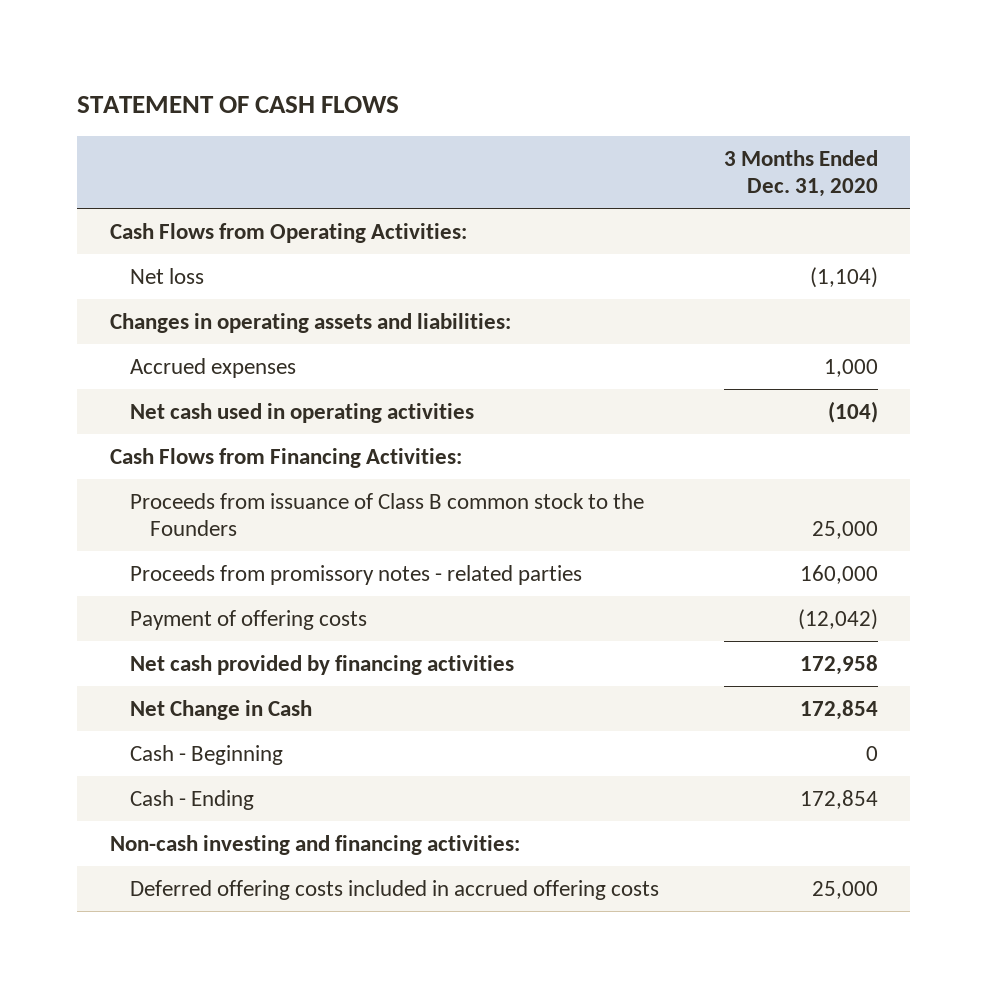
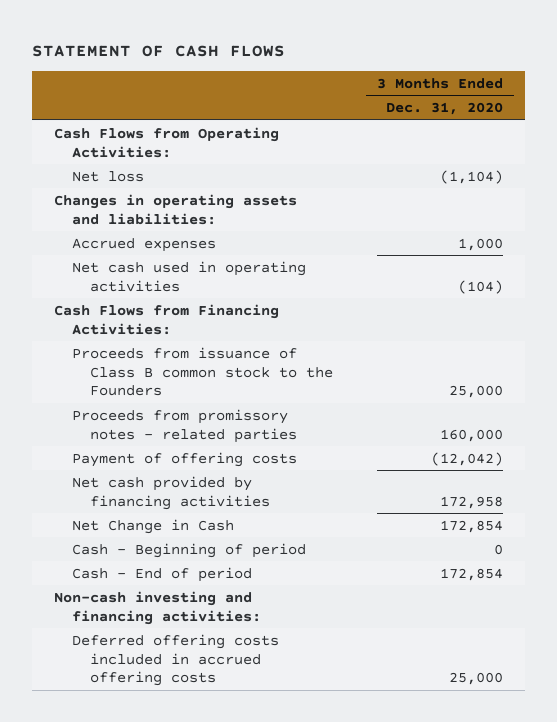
[129,745,283,766] Cash - Beginning -> [71,542,306,558] Cash - Beginning of period
[129,790,254,811] Cash - Ending -> [71,566,252,582] Cash - End of period

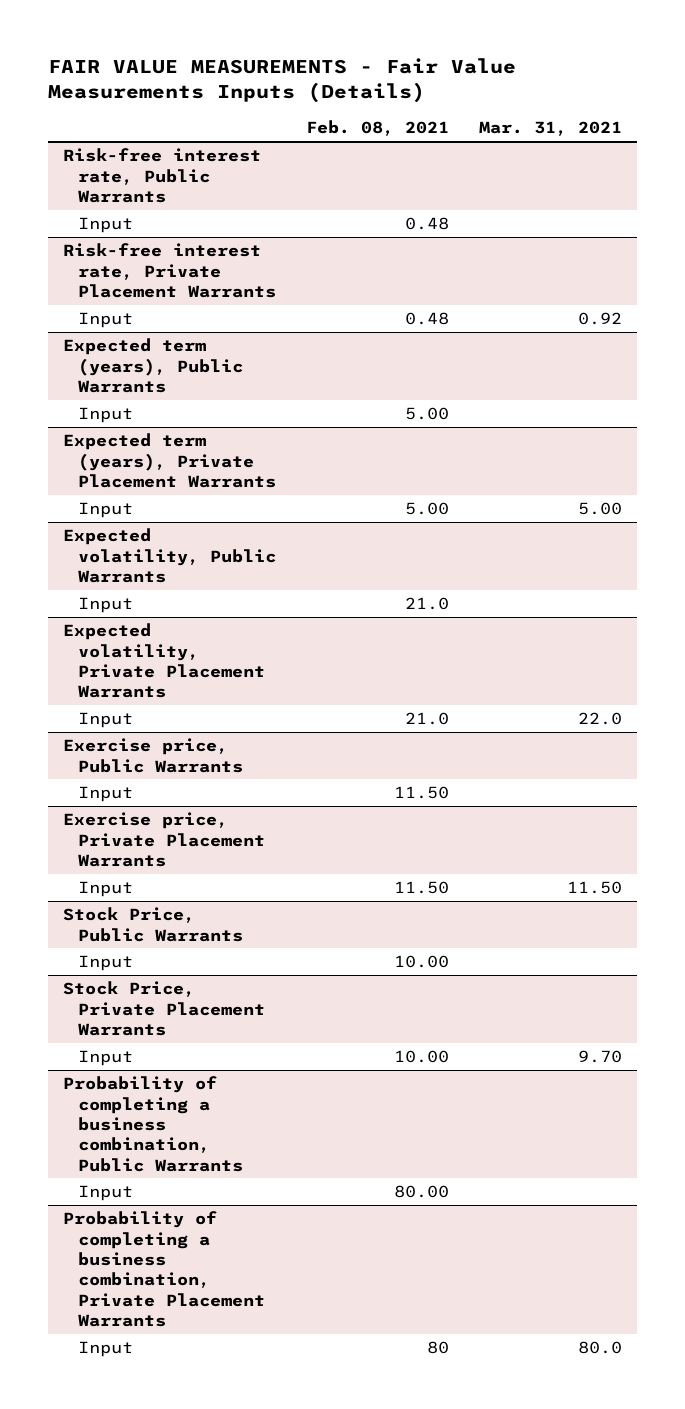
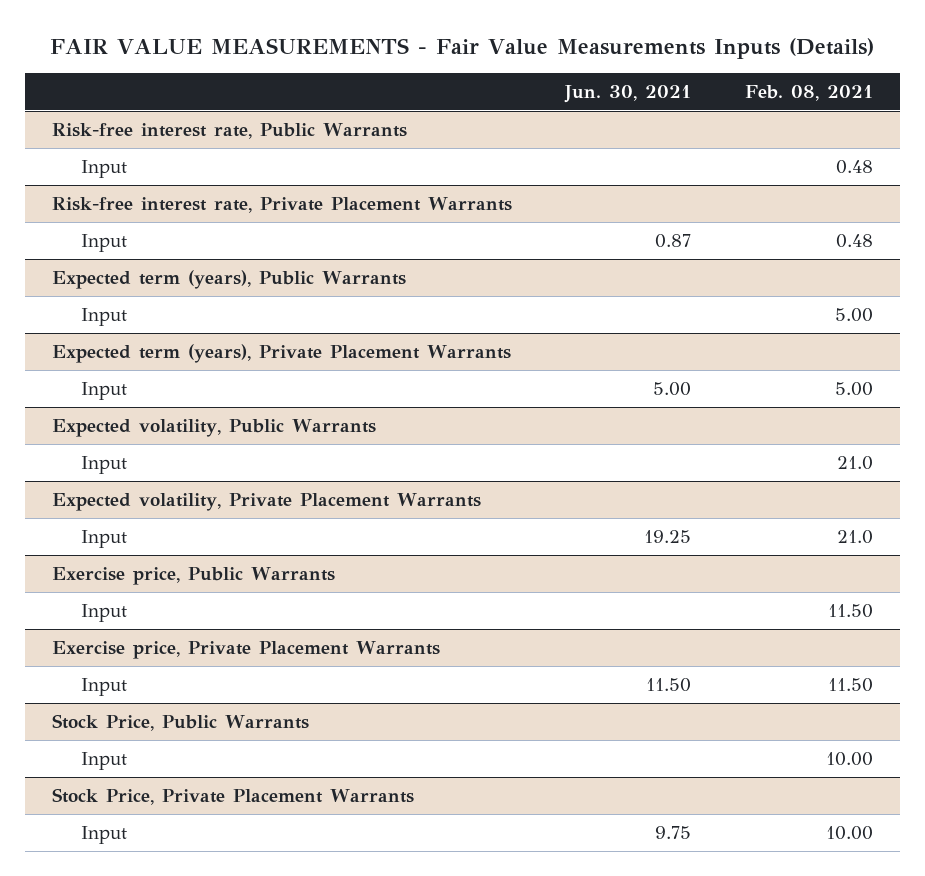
[479,121,623,137] Mar. 31, 2021 -> none
none -> [564,85,692,104] Jun. 30, 2021
[62,1076,244,1172] Probability of completing a business combination, Public Warrants -> none
[78,1185,134,1202] Input -> none
[62,1211,266,1327] Probability of completing a business combination, Private Placement Warrants -> none
[78,1341,134,1358] Input -> none

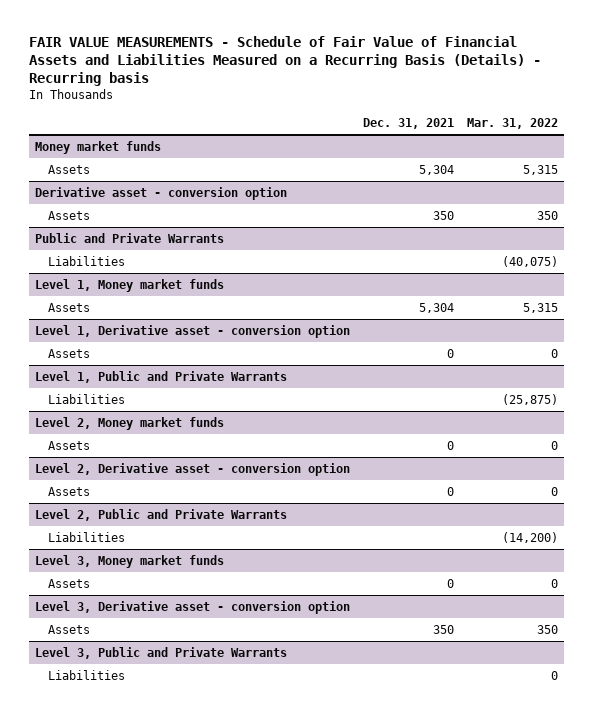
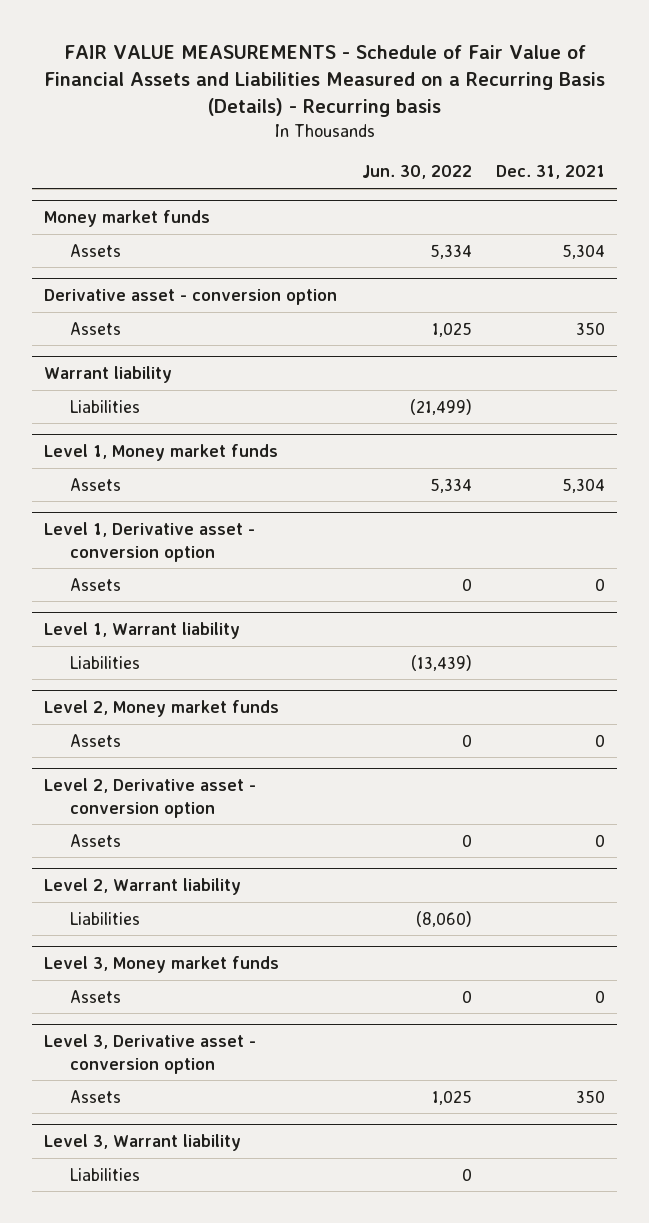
[466,117,558,129] Mar. 31, 2022 -> none
none -> [361,165,472,180] Jun. 30, 2022
[35,232,225,243] Public and Private Warrants -> [44,366,173,384] Warrant liability
[35,370,288,383] Level 1, Public and Private Warrants -> none
none -> [44,622,241,640] Level 1, Warrant liability
[35,508,288,521] Level 2, Public and Private Warrants -> none
none -> [44,878,242,896] Level 2, Warrant liability
[35,646,288,659] Level 3, Public and Private Warrants -> none
none -> [44,1134,242,1152] Level 3, Warrant liability

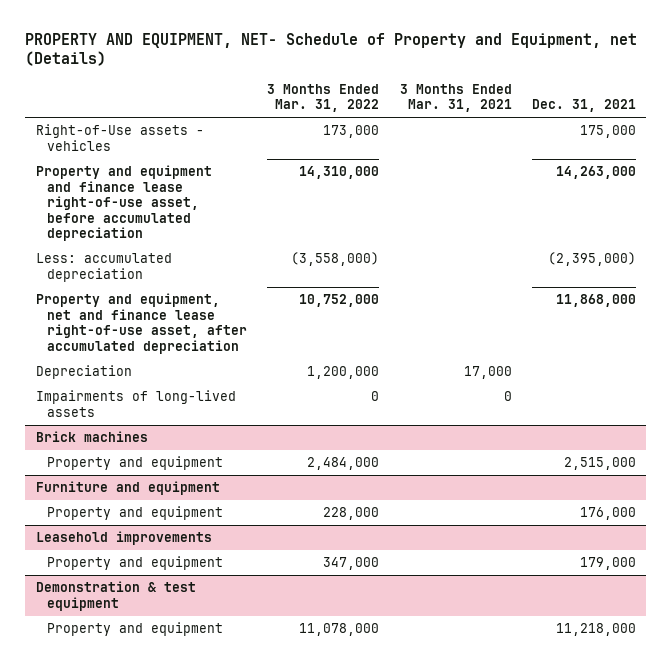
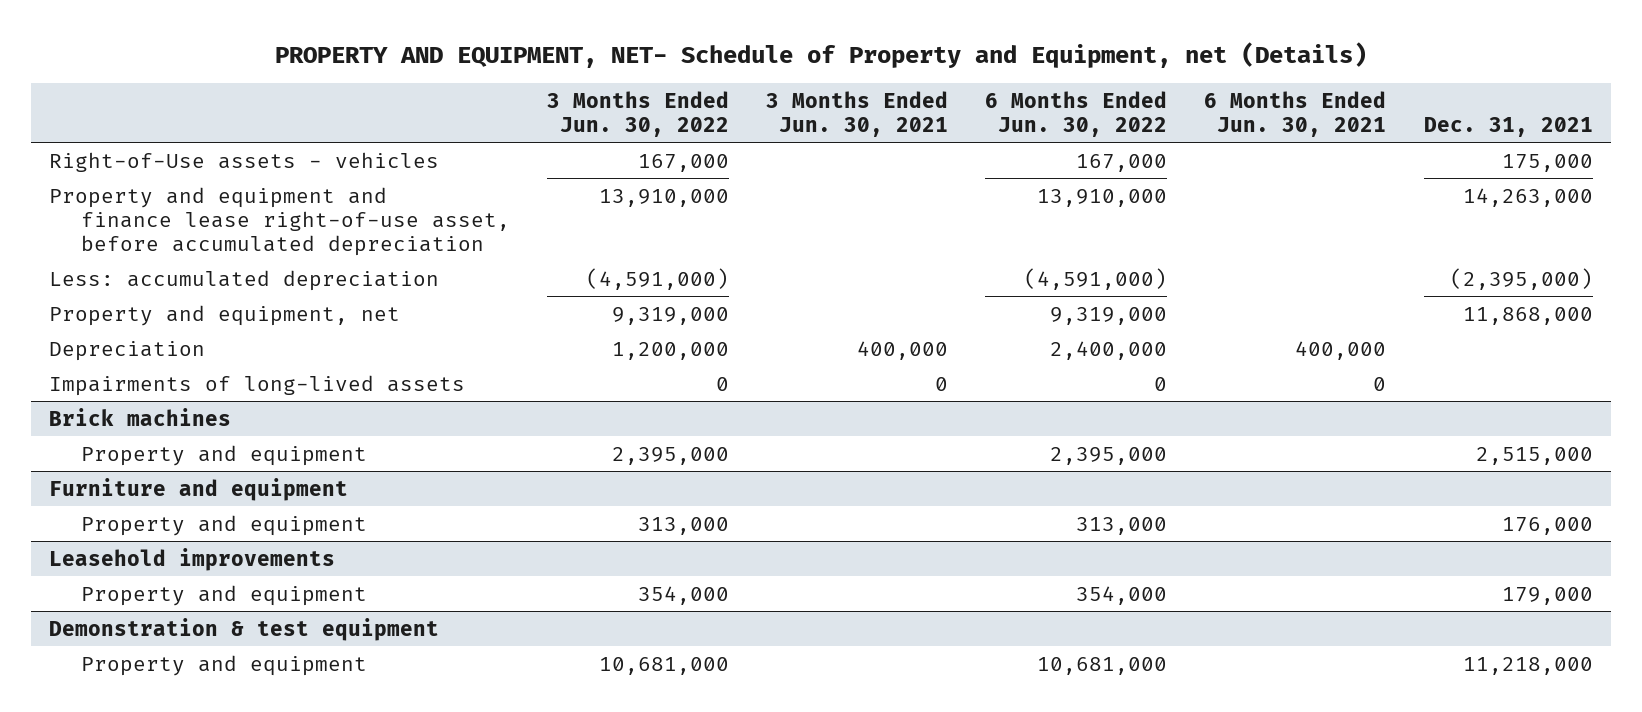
[267,83,380,113] 3 Months Ended Mar. 31, 2022 -> none
[399,83,512,113] 3 Months Ended Mar. 31, 2021 -> none
none -> [546,90,729,138] 3 Months Ended Jun. 30, 2022
none -> [765,90,948,138] 3 Months Ended Jun. 30, 2021
none -> [985,90,1168,138] 6 Months Ended Jun. 30, 2022
none -> [1204,90,1387,138] 6 Months Ended Jun. 30, 2021
[35,293,247,354] Property and equipment, net and finance lease right-of-use asset, after accumulated depreciation -> [49,304,401,326] Property and equipment, net

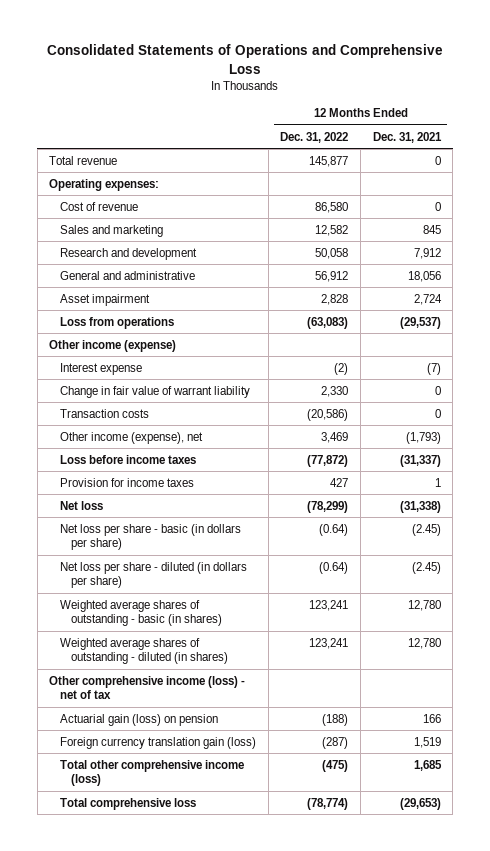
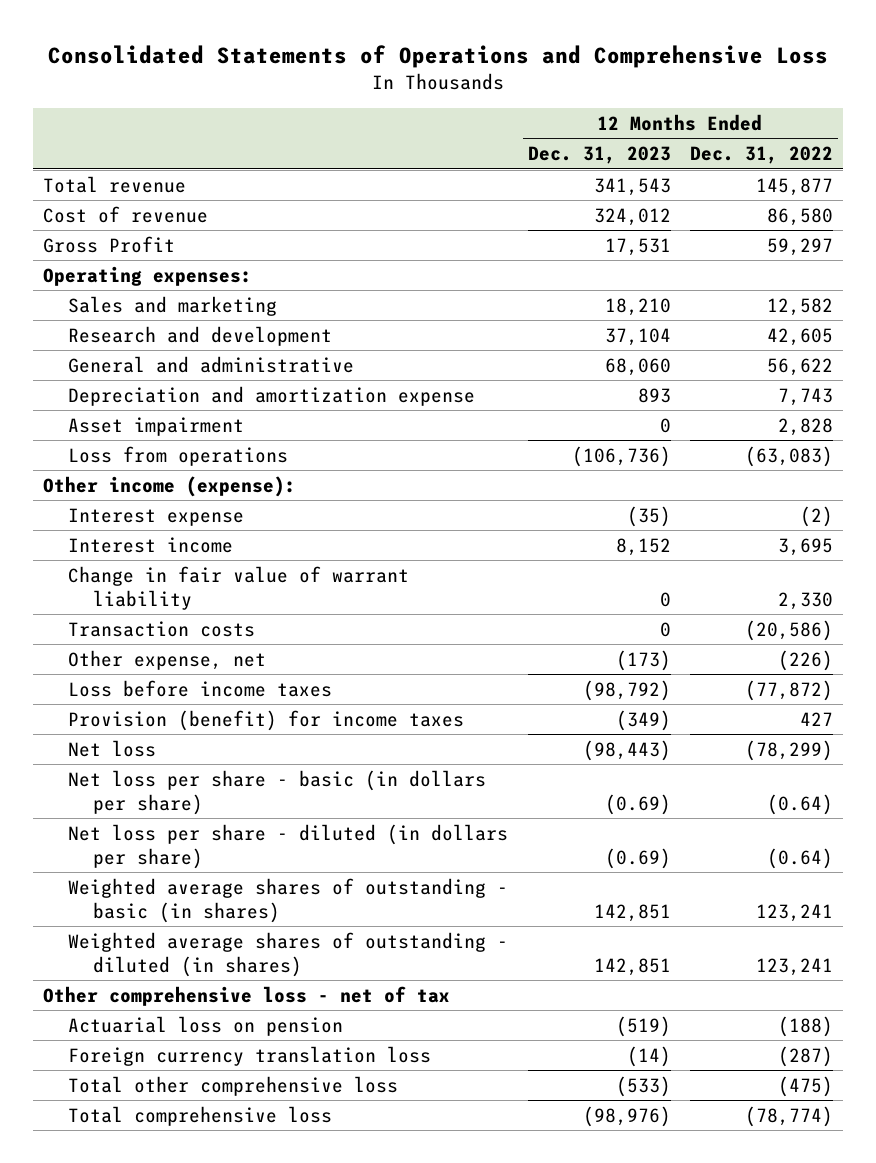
[372,131,442,143] Dec. 31, 2021 -> none
none -> [527,146,671,165] Dec. 31, 2023
none -> [42,235,175,253] Gross Profit
[49,178,160,191] Operating expenses: -> [42,265,252,286] Operating expenses:
[315,247,349,259] 50,058 -> [767,327,834,346] 42,605
[315,270,349,282] 56,912 -> [767,357,834,376] 56,622
none -> [68,385,476,406] Depreciation and amortization expense
[49,339,177,352] Other income (expense) -> [42,475,296,497] Other income (expense):
none -> [68,536,234,553] Interest income
[60,431,204,444] Other income (expense), net -> [68,649,267,670] Other expense, net
[321,431,349,443] 3,469 -> [778,649,834,671] (226)
[60,477,195,487] Provision for income taxes -> [68,709,465,731] Provision (benefit) for income taxes
[49,675,246,700] Other comprehensive income (loss) - net of tax -> [42,985,450,1006] Other comprehensive loss - net of tax
[60,713,219,726] Actuarial gain (loss) on pension -> [68,1015,344,1036] Actuarial loss on pension
[60,736,257,749] Foreign currency translation gain (loss) -> [68,1045,432,1066] Foreign currency translation loss
[60,759,245,787] Total other comprehensive income (loss) -> [68,1075,399,1096] Total other comprehensive loss

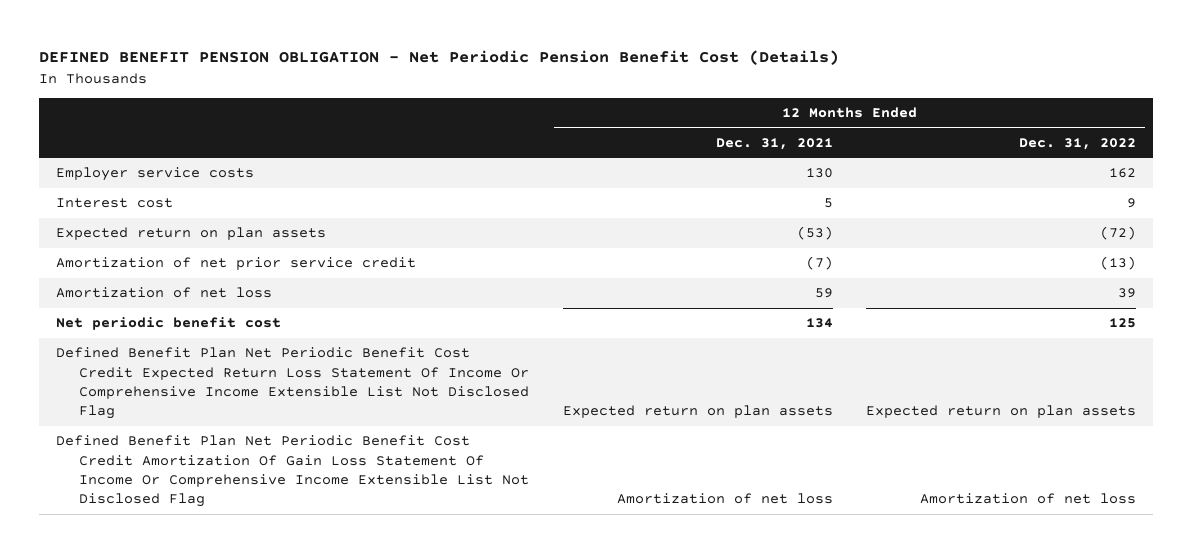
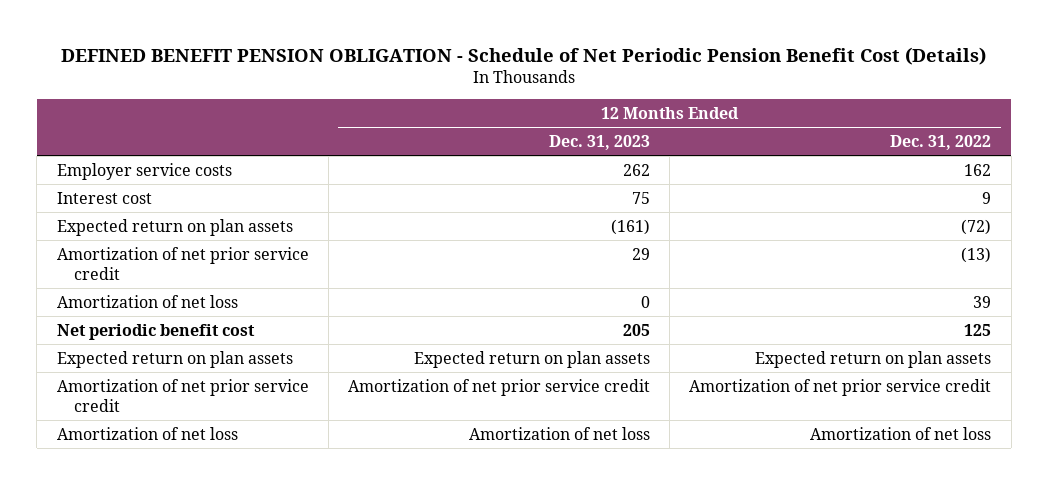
[39,50,840,66] DEFINED BENEFIT PENSION OBLIGATION - Net Periodic Pension Benefit Cost (Details) -> [60,46,986,65] DEFINED BENEFIT PENSION OBLIGATION - Schedule of Net Periodic Pension Benefit Cost (Details)
[715,137,833,150] Dec. 31, 2021 -> none
none -> [548,134,650,150] Dec. 31, 2023
[55,347,530,420] Defined Benefit Plan Net Periodic Benefit Cost Credit Expected Return Loss Statement Of Income Or Comprehensive Income Extensible List Not Disclosed Flag -> [56,350,293,368] Expected return on plan assets
none -> [56,378,309,412] Amortization of net prior service credit
[55,435,530,508] Defined Benefit Plan Net Periodic Benefit Cost Credit Amortization Of Gain Loss Statement Of Income Or Comprehensive Income Extensible List Not Disclosed Flag -> [56,426,238,440] Amortization of net loss

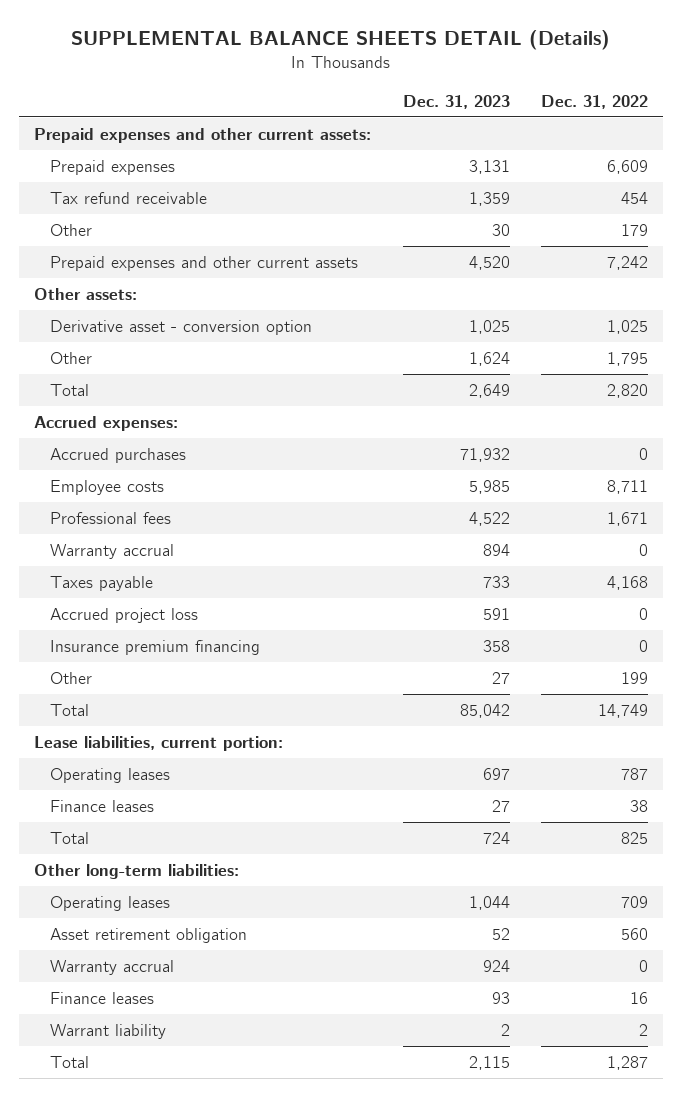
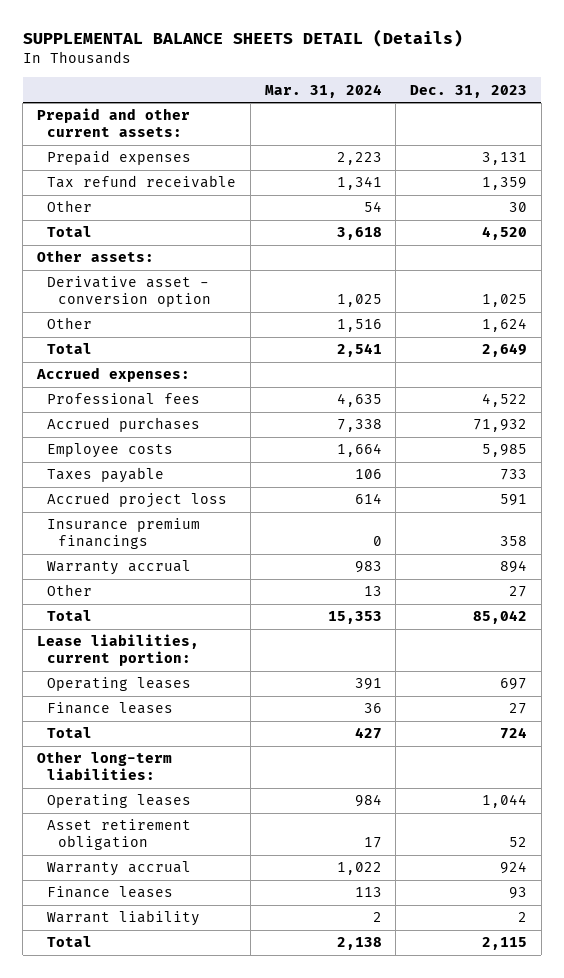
[540,95,648,110] Dec. 31, 2022 -> none
none -> [264,83,382,98] Mar. 31, 2024
[34,127,372,143] Prepaid expenses and other current assets: -> [36,108,190,138] Prepaid and other current assets:
[49,255,358,271] Prepaid expenses and other current assets -> [47,226,93,238] Total
[49,511,171,524] Professional fees -> [47,393,201,406] Professional fees
[49,639,260,655] Insurance premium financing -> [47,518,201,550] Insurance premium financings
[49,543,174,559] Warranty accrual -> [47,560,192,576] Warranty accrual

